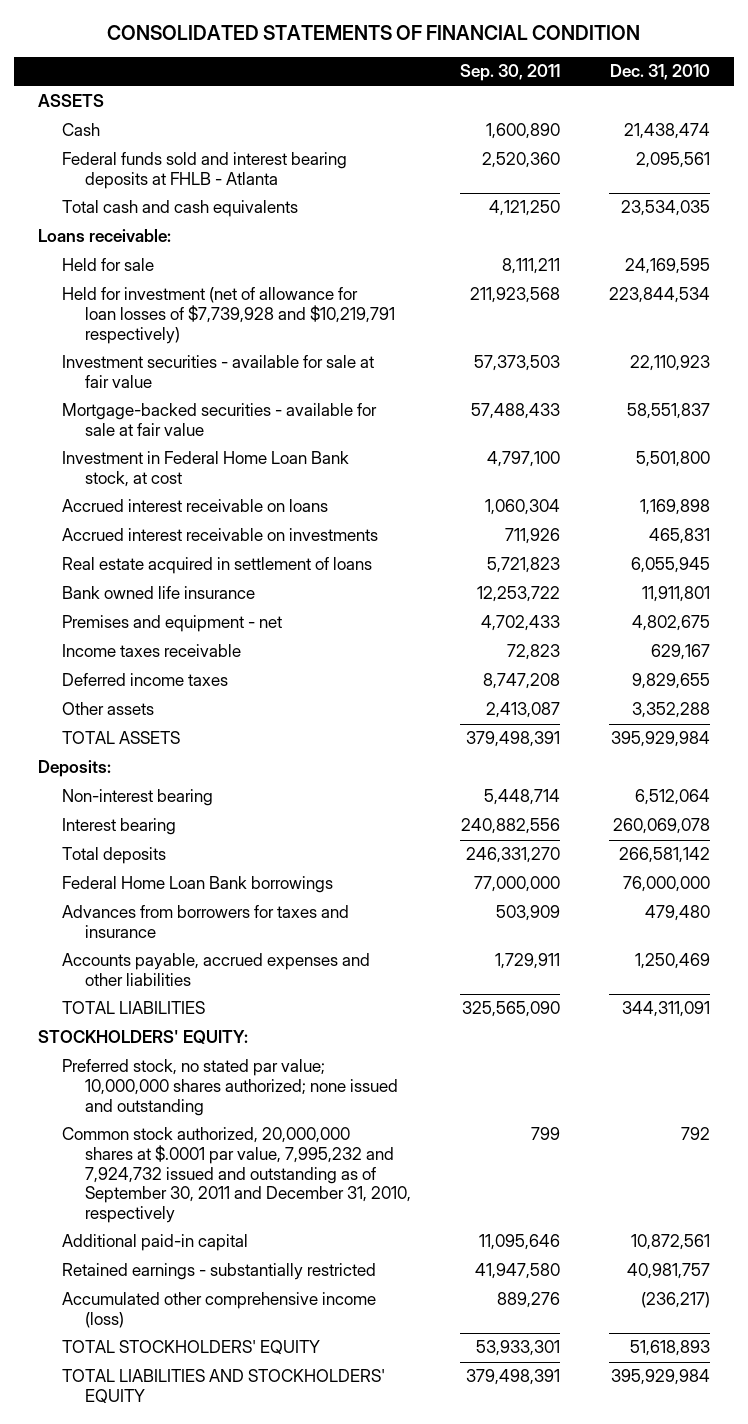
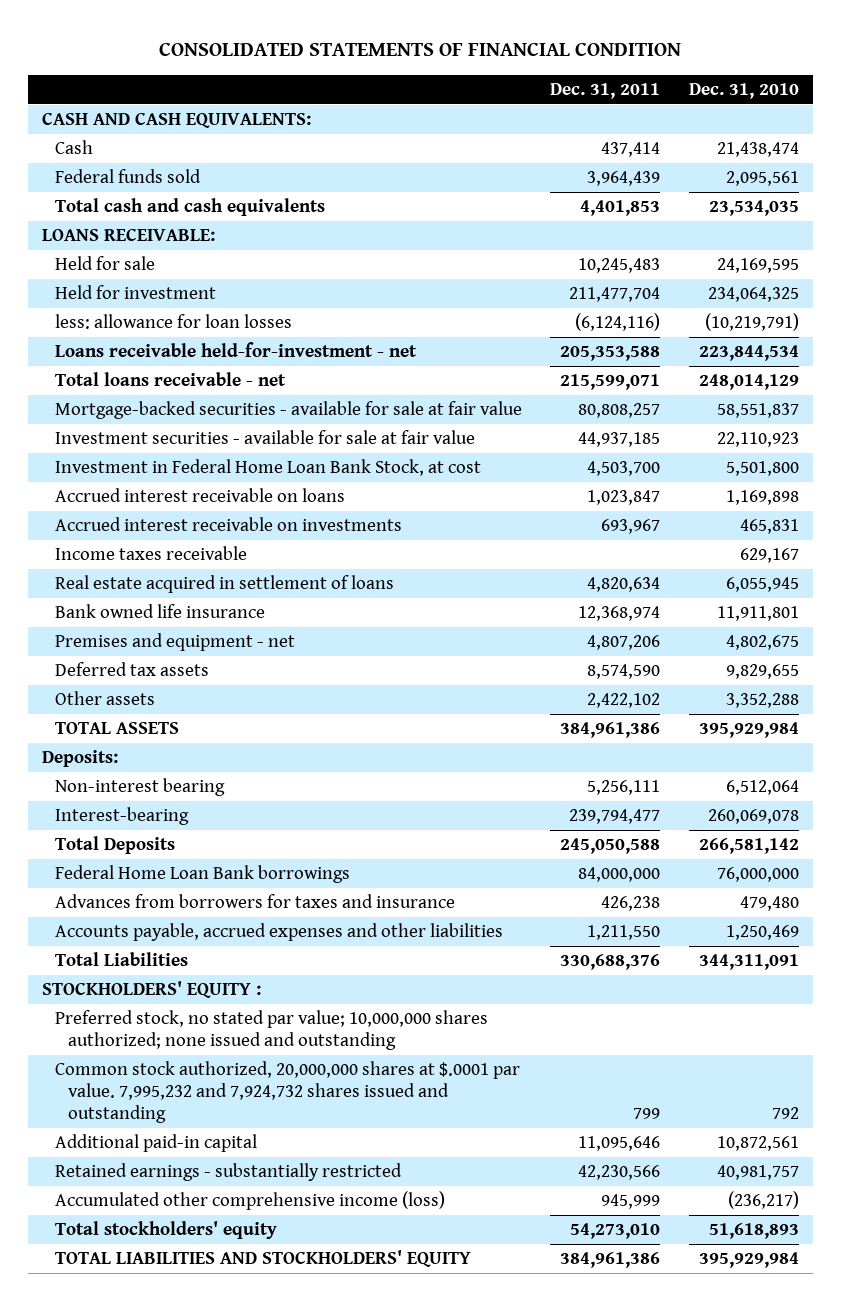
[459,64,560,82] Sep. 30, 2011 -> none
none -> [550,82,661,99] Dec. 31, 2011
[38,94,105,108] ASSETS -> none
none -> [41,112,311,129] CASH AND CASH EQUIVALENTS:
[61,152,347,190] Federal funds sold and interest bearing deposits at FHLB - Atlanta -> [54,169,201,184] Federal funds sold
[38,229,172,243] Loans receivable: -> [41,228,215,242] LOANS RECEIVABLE:
none -> [54,285,216,300] Held for investment
none -> [54,314,292,330] less: allowance for loan losses
[61,287,396,344] Held for investment (net of allowance for loan losses of $7,739,928 and $10,219,791 respectively) -> [54,342,417,358] Loans receivable held-for-investment - net
none -> [54,372,286,387] Total loans receivable - net
[61,355,374,389] Investment securities - available for sale at fair value -> [54,430,475,445] Investment securities - available for sale at fair value
[61,451,349,488] Investment in Federal Home Loan Bank stock, at cost -> [54,459,481,477] Investment in Federal Home Loan Bank Stock, at cost
[61,644,241,658] Income taxes receivable -> [54,546,247,561] Income taxes receivable
[61,673,228,687] Deferred income taxes -> [54,662,209,677] Deferred tax assets
[61,818,176,836] Interest bearing -> [54,807,189,826] Interest-bearing
[61,847,166,865] Total deposits -> [54,836,175,855] Total Deposits
[61,1001,205,1015] TOTAL LIABILITIES -> [54,952,188,967] Total Liabilities
[38,1030,249,1045] STOCKHOLDERS' EQUITY: -> [41,981,261,999] STOCKHOLDERS' EQUITY :
[61,1127,412,1224] Common stock authorized, 20,000,000 shares at $.0001 par value, 7,995,232 and 7,924,732 issued and outstanding as of September 30, 2011 and December 31, 2010, respectively -> [54,1061,520,1124] Common stock authorized, 20,000,000 shares at $.0001 par value. 7,995,232 and 7,924,732 shares issued and outstanding
[61,1340,320,1355] TOTAL STOCKHOLDERS' EQUITY -> [54,1221,277,1240] Total stockholders' equity

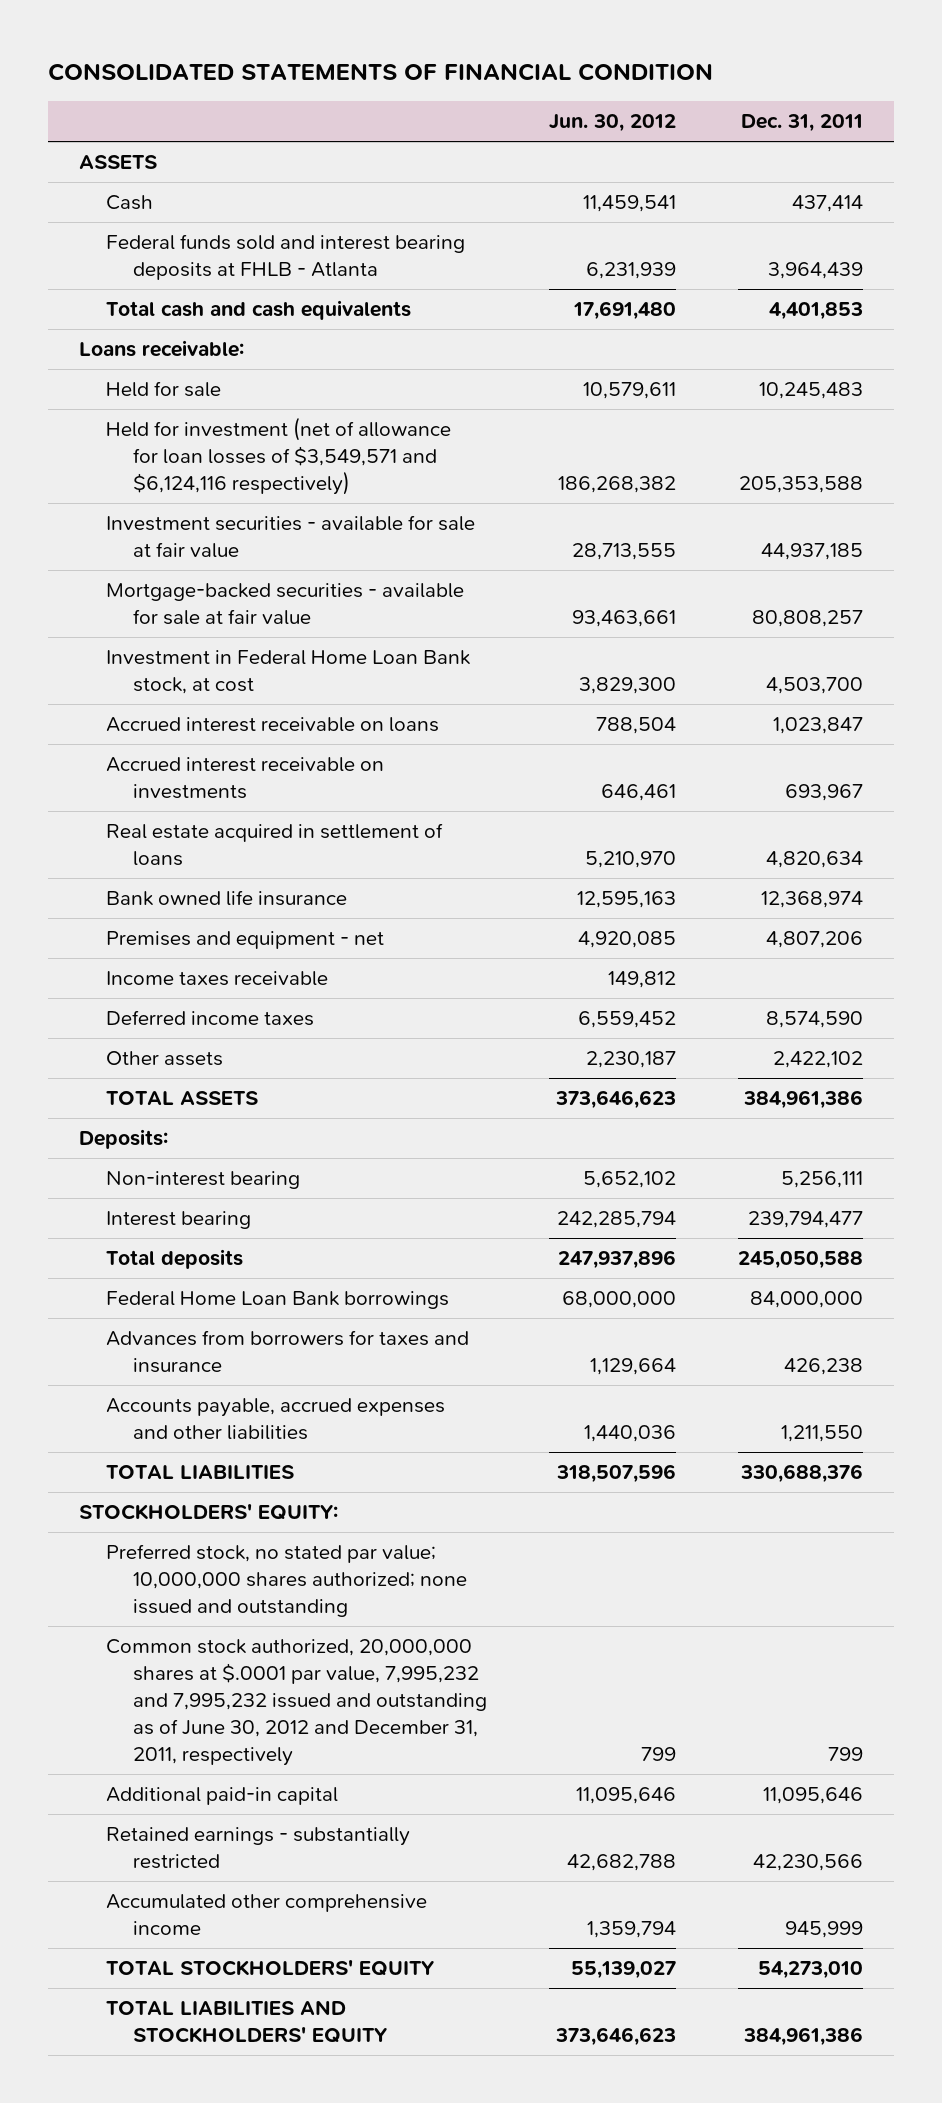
[688,82,799,99] Dec. 31, 2010 -> none
none -> [549,114,677,133] Jun. 30, 2012
[41,112,311,129] CASH AND CASH EQUIVALENTS: -> none
none -> [78,155,157,170] ASSETS
[54,169,201,184] Federal funds sold -> [105,234,465,281] Federal funds sold and interest bearing deposits at FHLB - Atlanta
[41,228,215,242] LOANS RECEIVABLE: -> [78,340,244,358] Loans receivable:
[54,285,216,300] Held for investment -> none
[54,314,292,330] less: allowance for loan losses -> none
[54,372,286,387] Total loans receivable - net -> none
[54,342,417,358] Loans receivable held-for-investment - net -> [105,417,451,496] Held for investment (net of allowance for loan losses of $3,549,571 and $6,124,116 respectively)
[54,401,522,420] Mortgage-backed securities - available for sale at fair value -> [105,583,464,626] Mortgage-backed securities - available for sale at fair value
[54,459,481,477] Investment in Federal Home Loan Bank Stock, at cost -> [105,650,470,695] Investment in Federal Home Loan Bank stock, at cost
[54,546,247,561] Income taxes receivable -> [105,971,328,987] Income taxes receivable
[54,662,209,677] Deferred tax assets -> [105,1010,314,1027] Deferred income taxes
[54,807,189,826] Interest-bearing -> [105,1211,251,1230] Interest bearing
[54,836,175,855] Total Deposits -> [105,1249,243,1270] Total deposits
[54,952,188,967] Total Liabilities -> [105,1465,294,1480] TOTAL LIABILITIES
[41,981,261,999] STOCKHOLDERS' EQUITY : -> [78,1504,338,1521] STOCKHOLDERS' EQUITY:
[54,1061,520,1124] Common stock authorized, 20,000,000 shares at $.0001 par value. 7,995,232 and 7,924,732 shares issued and outstanding -> [105,1639,488,1766] Common stock authorized, 20,000,000 shares at $.0001 par value, 7,995,232 and 7,995,232 issued and outstanding as of June 30, 2012 and December 31, 2011, respectively
[54,1191,445,1211] Accumulated other comprehensive income (loss) -> [105,1894,427,1936] Accumulated other comprehensive income
[54,1221,277,1240] Total stockholders' equity -> [105,1960,435,1977] TOTAL STOCKHOLDERS' EQUITY

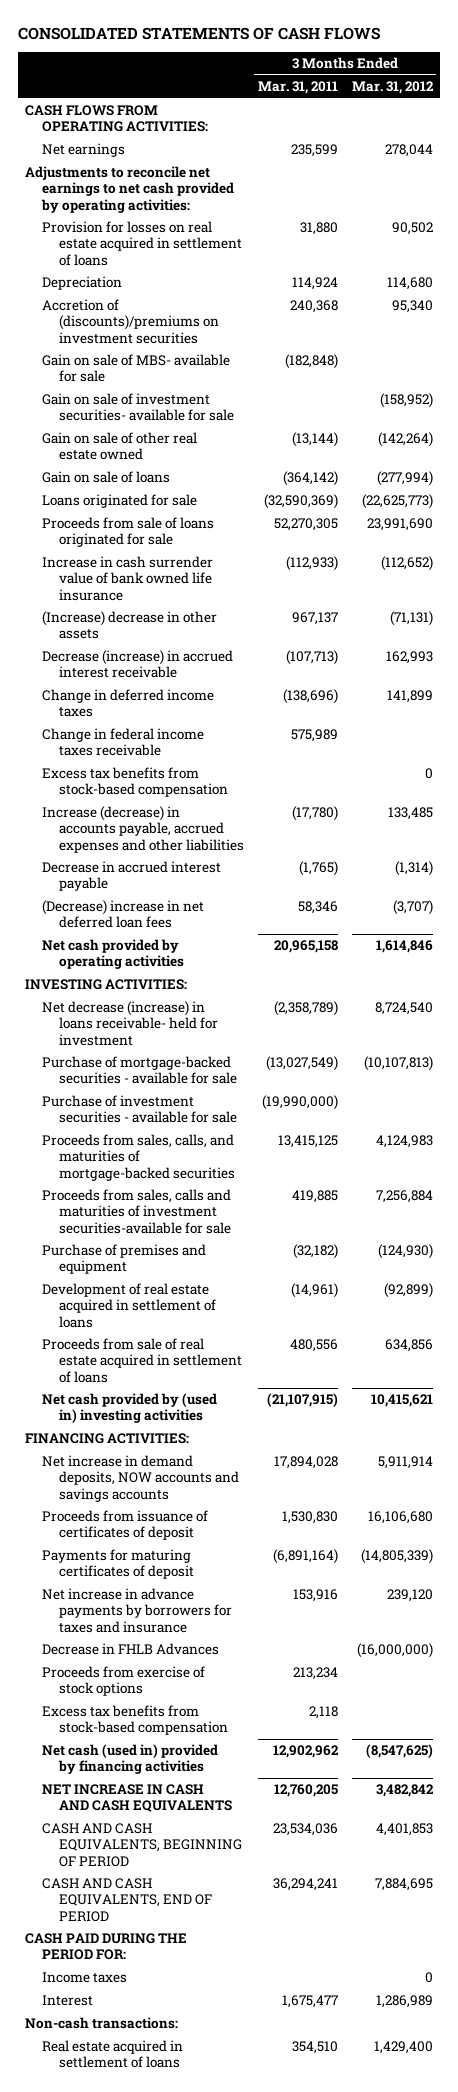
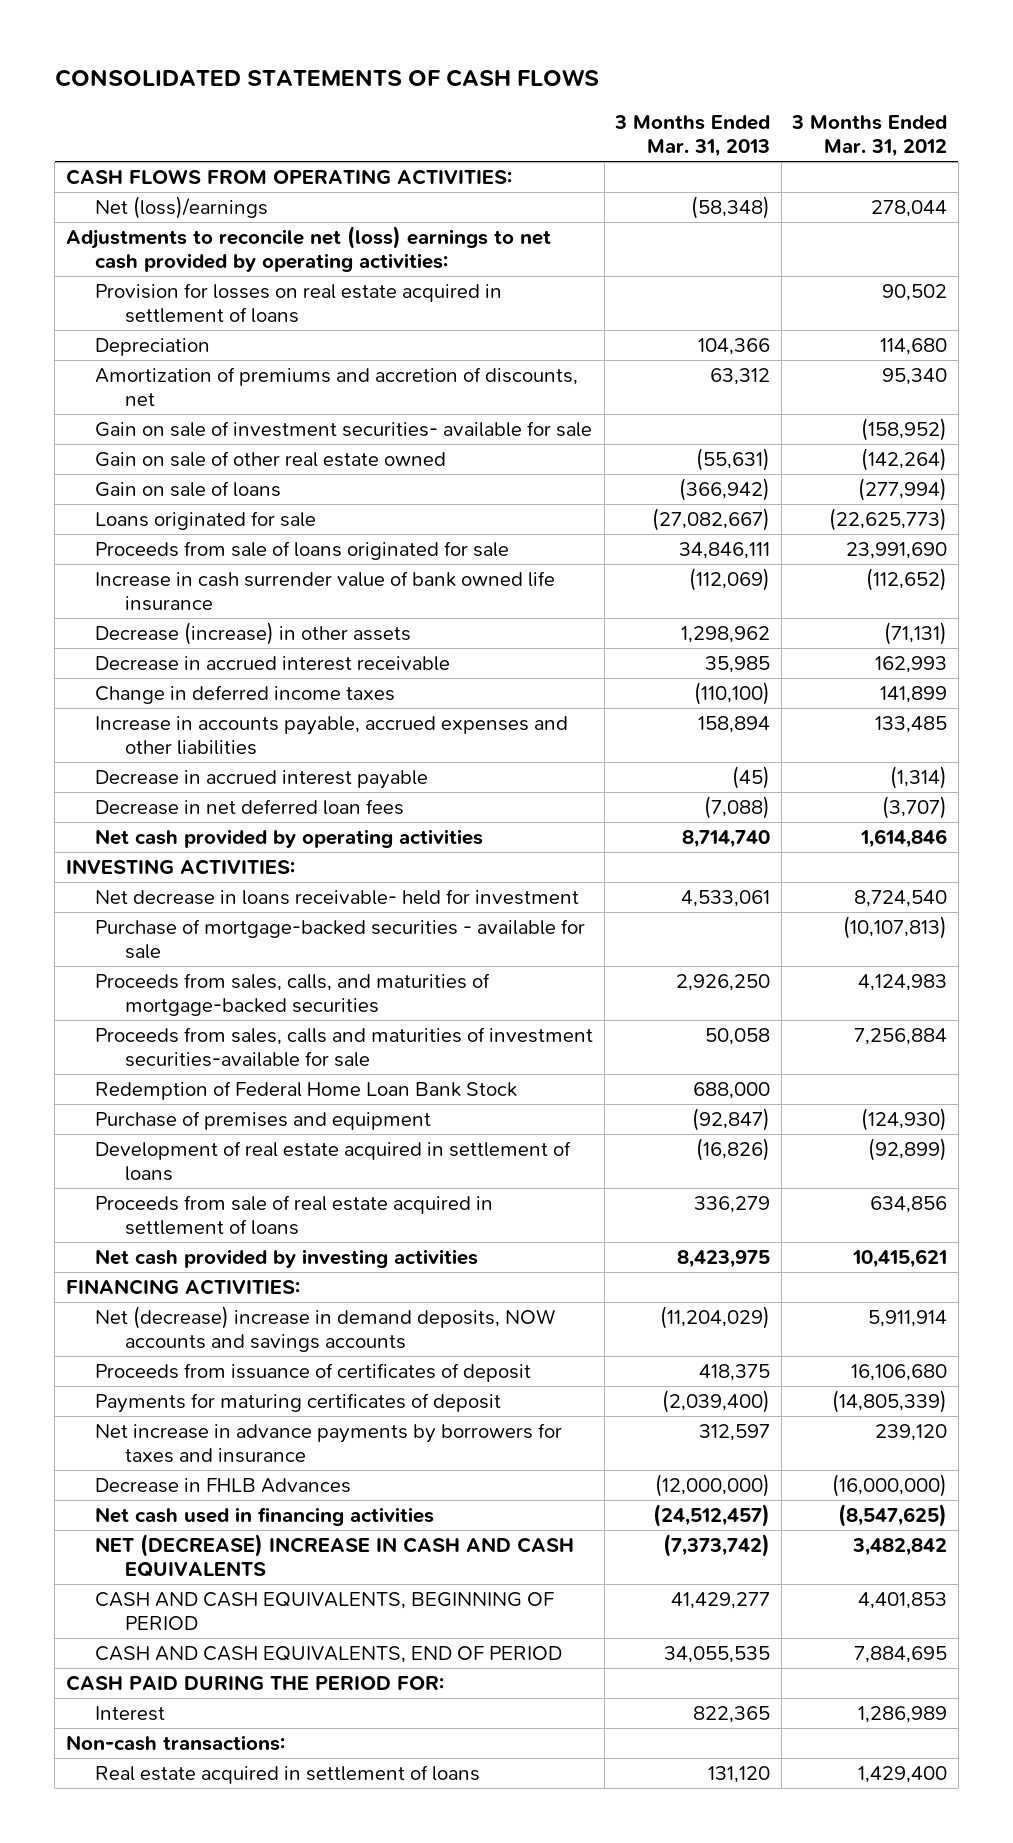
[257,81,338,95] Mar. 31, 2011 -> none
none -> [614,114,771,158] 3 Months Ended Mar. 31, 2013
[41,143,125,158] Net earnings -> [95,196,269,220] Net (loss)/earnings
[24,166,234,213] Adjustments to reconcile net earnings to net cash provided by operating activities: -> [65,226,551,273] Adjustments to reconcile net (loss) earnings to net cash provided by operating activities:
[41,354,230,383] Gain on sale of MBS- available for sale -> none
[41,299,219,344] Accretion of (discounts)/premiums on investment securities -> [95,367,579,407] Amortization of premiums and accretion of discounts, net
[41,611,217,640] (Increase) decrease in other assets -> [95,622,412,646] Decrease (increase) in other assets
[41,650,233,679] Decrease (increase) in accrued interest receivable -> [95,656,451,672] Decrease in accrued interest receivable
[41,728,204,757] Change in federal income taxes receivable -> none
[41,767,228,798] Excess tax benefits from stock-based compensation -> none
[41,806,244,853] Increase (decrease) in accounts payable, accrued expenses and other liabilities -> [95,716,569,756] Increase in accounts payable, accrued expenses and other liabilities
[41,900,204,929] (Decrease) increase in net deferred loan fees -> [95,799,405,816] Decrease in net deferred loan fees
[41,1001,218,1046] Net decrease (increase) in loans receivable- held for investment -> [95,889,580,906] Net decrease in loans receivable- held for investment
[41,1095,237,1124] Purchase of investment securities - available for sale -> none
none -> [95,1081,518,1101] Redemption of Federal Home Loan Bank Stock
[41,1393,217,1424] Net cash provided by (used in) investing activities -> [95,1249,479,1269] Net cash provided by investing activities
[41,1455,239,1502] Net increase in demand deposits, NOW accounts and savings accounts -> [95,1306,556,1353] Net (decrease) increase in demand deposits, NOW accounts and savings accounts
[41,1666,205,1697] Proceeds from exercise of stock options -> none
[41,1705,228,1736] Excess tax benefits from stock-based compensation -> none
[41,1744,218,1775] Net cash (used in) provided by financing activities -> [95,1507,435,1527] Net cash used in financing activities
[41,1784,232,1813] NET INCREASE IN CASH AND CASH EQUIVALENTS -> [95,1534,575,1578] NET (DECREASE) INCREASE IN CASH AND CASH EQUIVALENTS
[41,1972,127,1984] Income taxes -> none

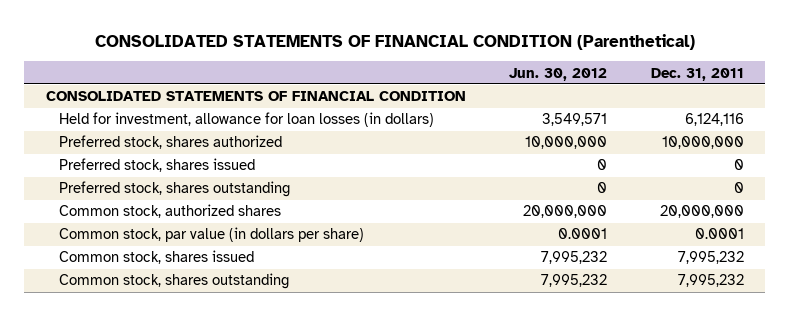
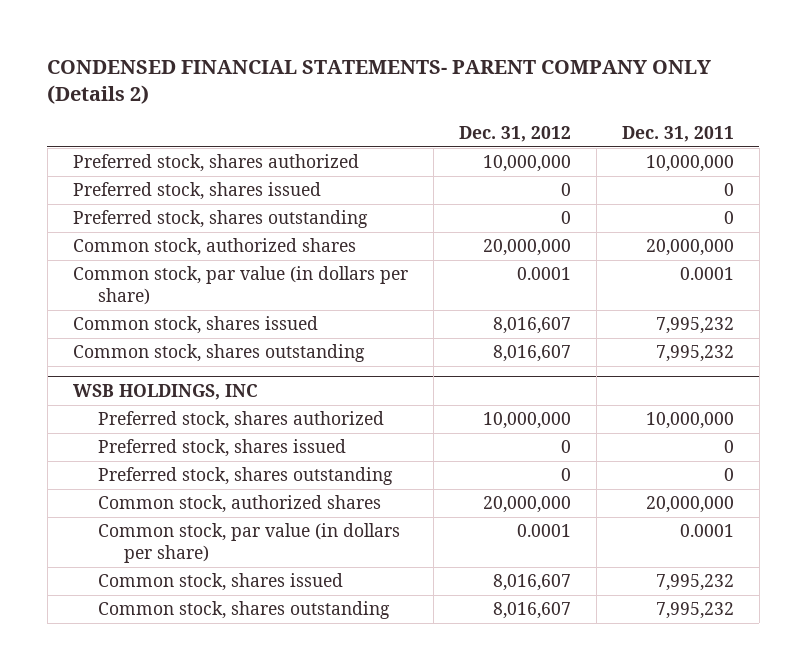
[94,33,695,50] CONSOLIDATED STATEMENTS OF FINANCIAL CONDITION (Parenthetical) -> [47,60,712,105] CONDENSED FINANCIAL STATEMENTS- PARENT COMPANY ONLY (Details 2)
[509,67,608,81] Jun. 30, 2012 -> none
none -> [458,126,571,143] Dec. 31, 2012
[45,91,466,102] CONSOLIDATED STATEMENTS OF FINANCIAL CONDITION -> none
[59,112,435,128] Held for investment, allowance for loan losses (in dollars) -> none
none -> [72,384,258,401] WSB HOLDINGS, INC
none -> [98,411,385,430] Preferred stock, shares authorized
none -> [98,439,347,458] Preferred stock, shares issued
none -> [98,467,394,486] Preferred stock, shares outstanding
none -> [98,495,382,514] Common stock, authorized shares
none -> [98,523,401,563] Common stock, par value (in dollars per share)
none -> [98,573,344,592] Common stock, shares issued
none -> [98,601,391,620] Common stock, shares outstanding

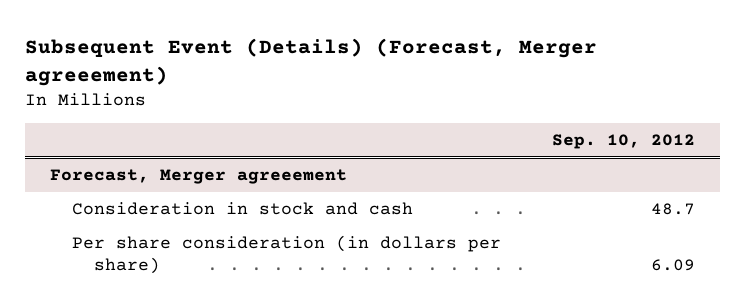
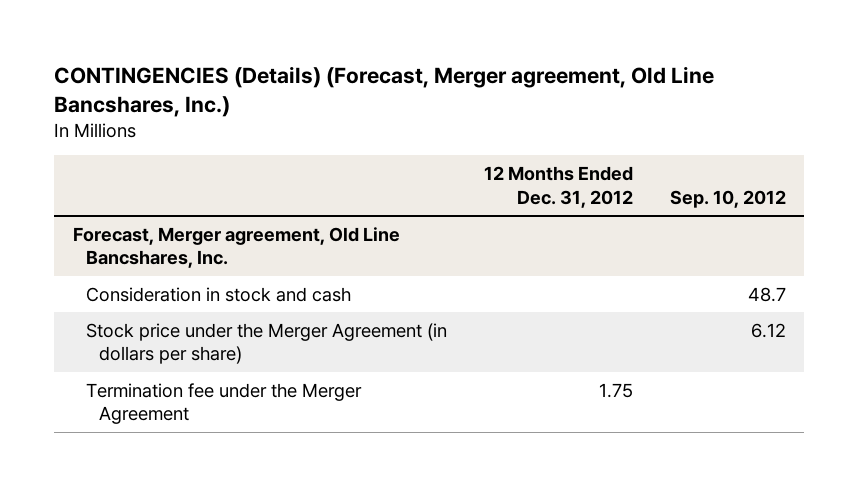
[24,37,597,86] Subsequent Event (Details) (Forecast, Merger agreeement) -> [53,65,714,117] CONTINGENCIES (Details) (Forecast, Merger agreement, Old Line Bancshares, Inc.)
none -> [483,166,633,208] 12 Months Ended Dec. 31, 2012
[49,169,347,185] Forecast, Merger agreeement -> none
none -> [72,226,400,269] Forecast, Merger agreement, Old Line Bancshares, Inc.
[71,235,501,274] Per share consideration (in dollars per share) -> [85,322,447,365] Stock price under the Merger Agreement (in dollars per share)
[650,258,695,271] 6.09 -> [750,322,786,338] 6.12
none -> [85,382,362,425] Termination fee under the Merger Agreement

